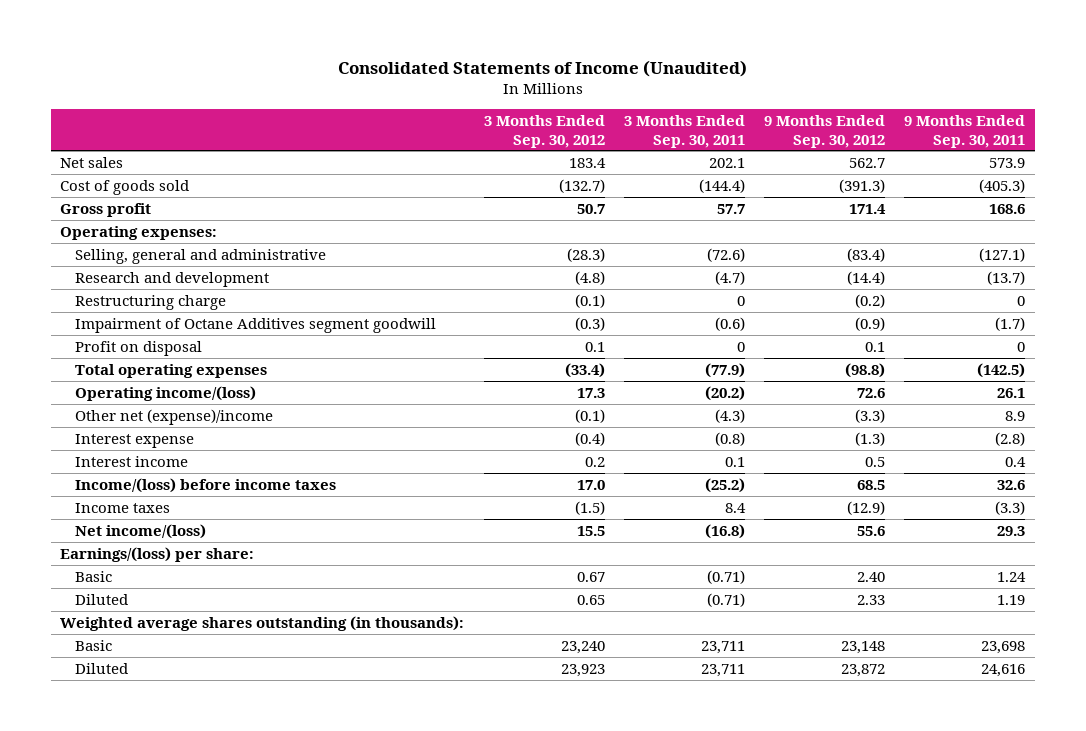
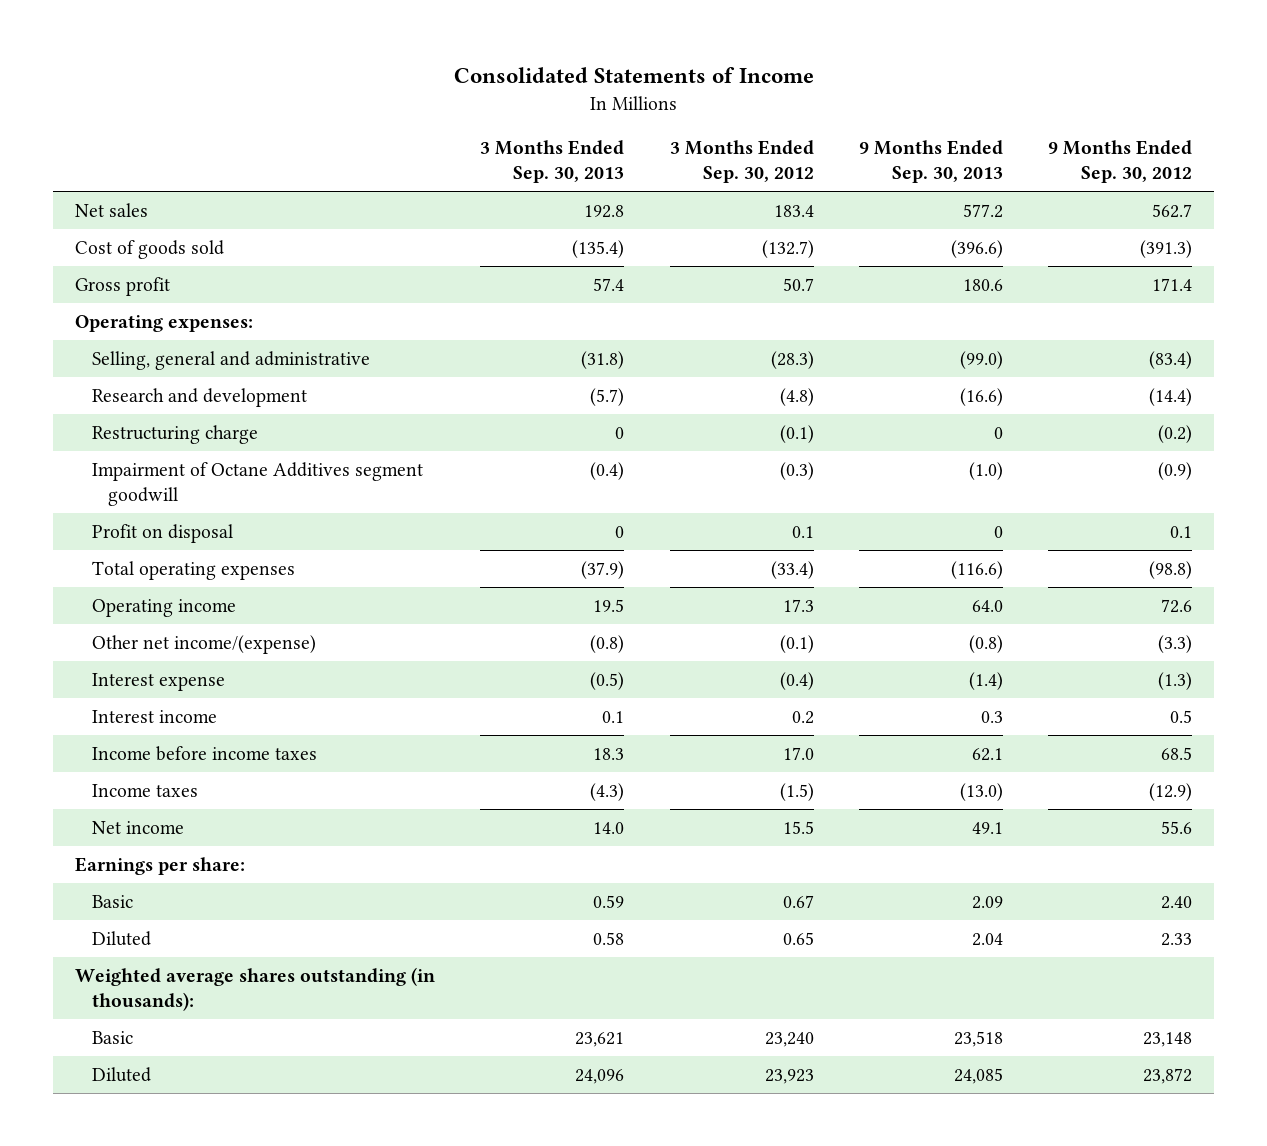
[337,59,747,77] Consolidated Statements of Income (Unaudited) -> [453,67,814,84] Consolidated Statements of Income
[623,114,745,148] 3 Months Ended Sep. 30, 2011 -> none
[904,114,1026,148] 9 Months Ended Sep. 30, 2011 -> none
none -> [480,140,625,183] 3 Months Ended Sep. 30, 2013
none -> [858,140,1003,183] 9 Months Ended Sep. 30, 2013
[75,385,257,401] Operating income/(loss) -> [91,599,236,618] Operating income
[75,408,274,425] Other net (expense)/income -> [91,635,316,655] Other net income/(expense)
[75,477,337,493] Income/(loss) before income taxes -> [91,746,317,762] Income before income taxes
[75,523,207,539] Net income/(loss) -> [91,821,184,835] Net income
[60,546,255,562] Earnings/(loss) per share: -> [75,857,246,876] Earnings per share:

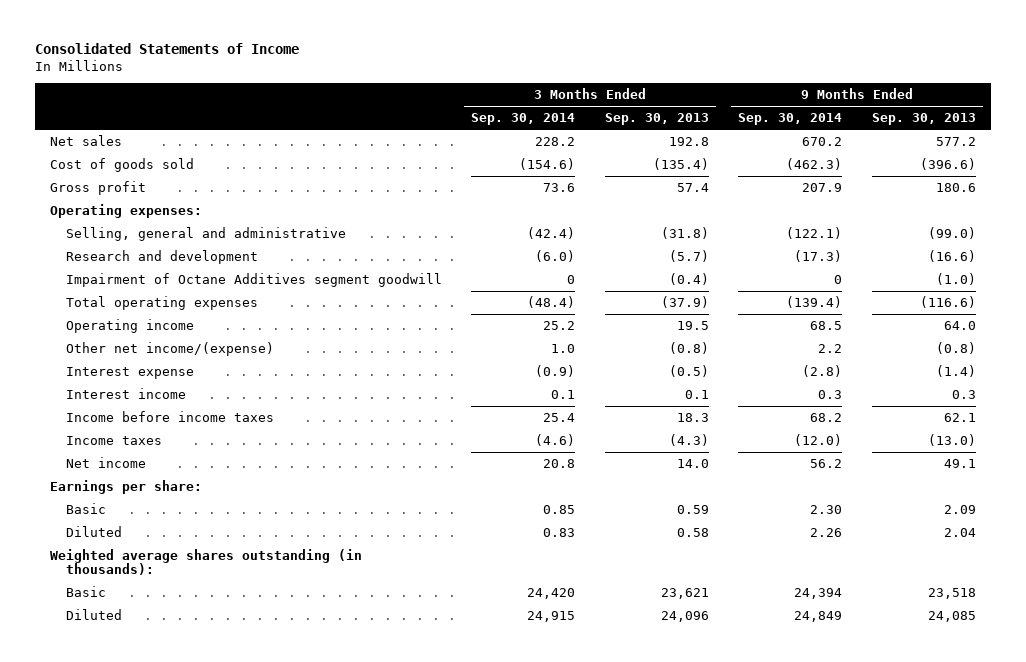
[669,140,814,183] 3 Months Ended Sep. 30, 2012 -> none
[1047,140,1192,183] 9 Months Ended Sep. 30, 2012 -> none
none -> [471,113,576,126] Sep. 30, 2014
none -> [738,113,843,126] Sep. 30, 2014
[91,425,258,445] Restructuring charge -> none
[91,524,233,544] Profit on disposal -> none

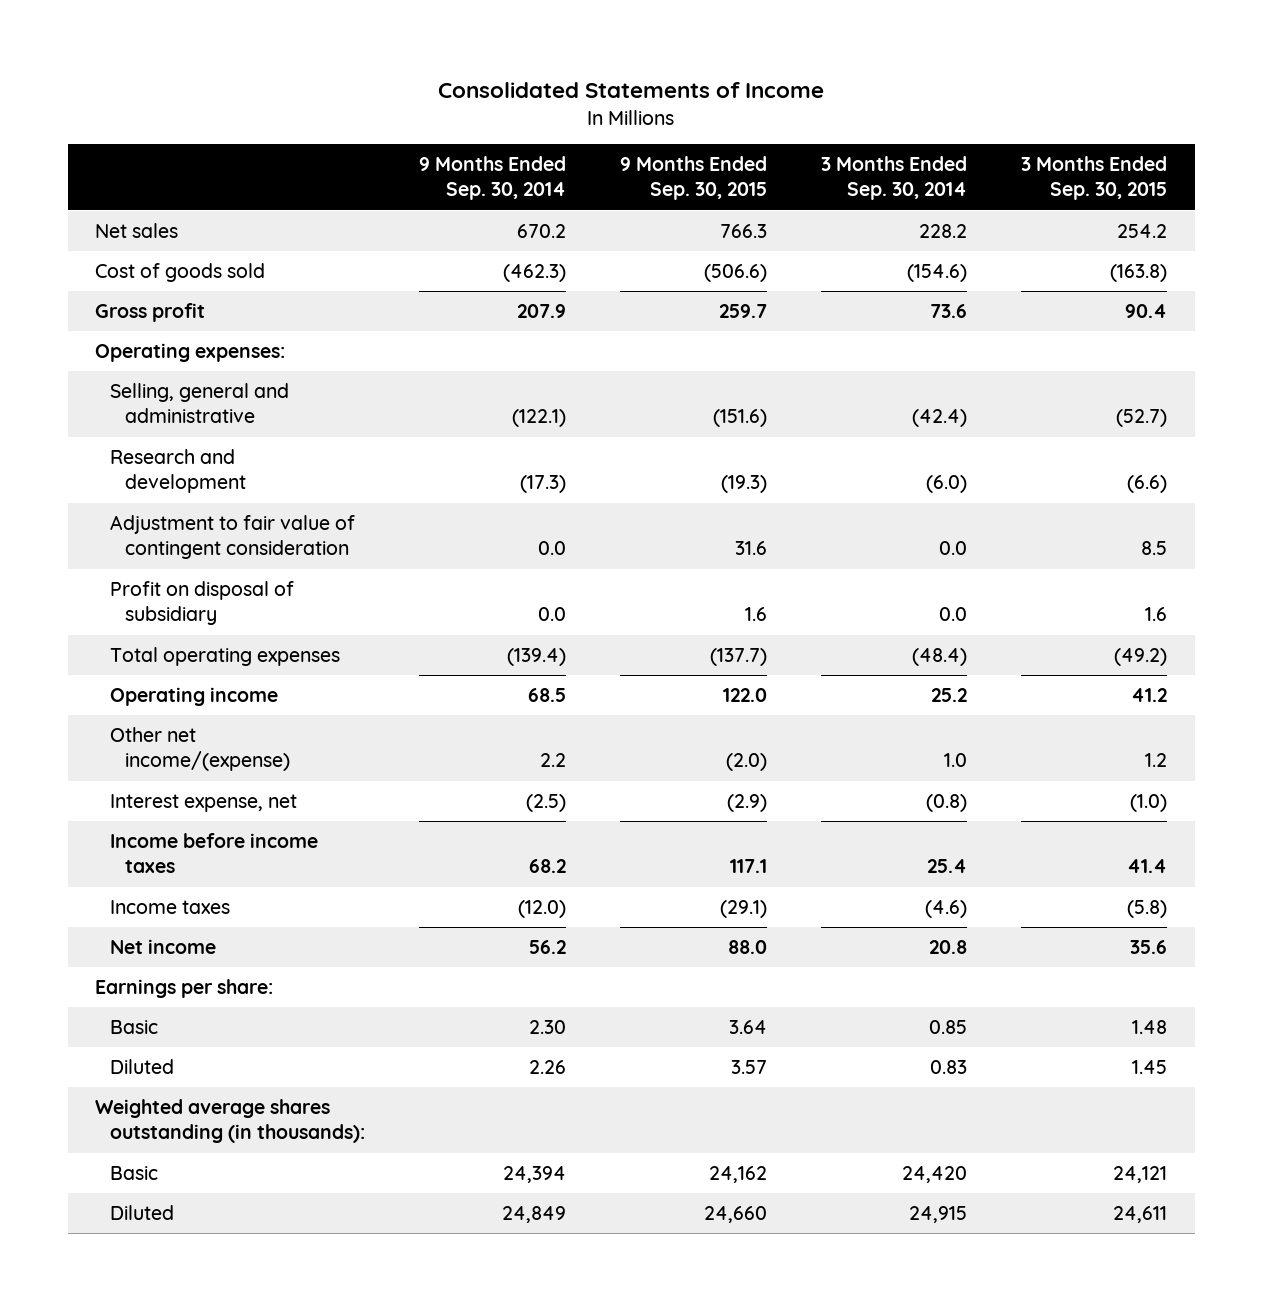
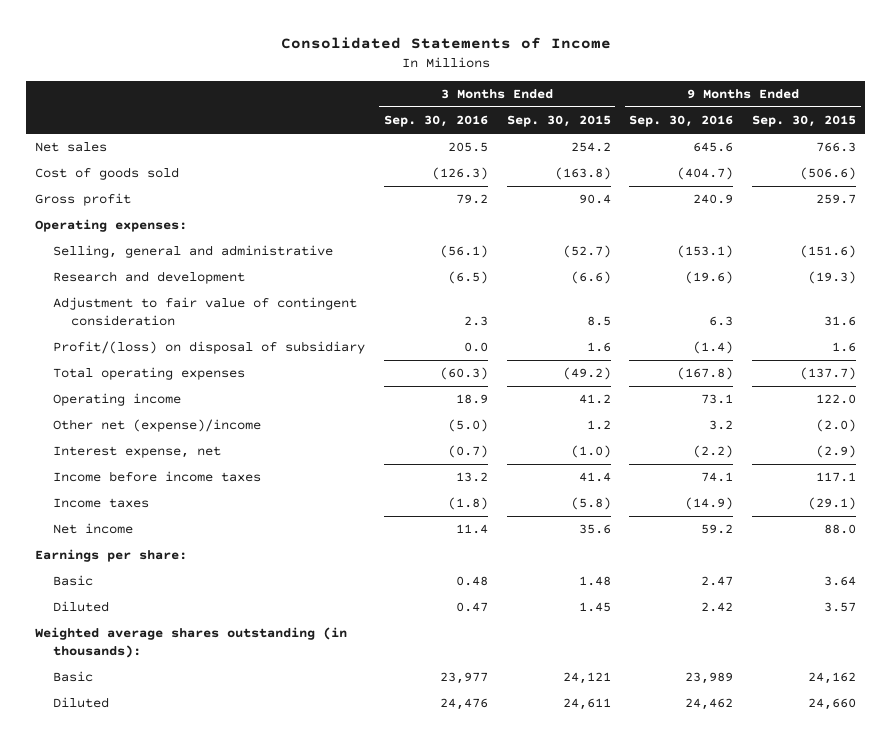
[418,156,566,201] 9 Months Ended Sep. 30, 2014 -> none
[821,156,968,201] 3 Months Ended Sep. 30, 2014 -> none
none -> [383,115,488,128] Sep. 30, 2016
none -> [629,115,734,128] Sep. 30, 2016
[109,581,294,626] Profit on disposal of subsidiary -> [53,341,366,355] Profit/(loss) on disposal of subsidiary
[109,727,290,772] Other net income/(expense) -> [53,419,262,433] Other net (expense)/income

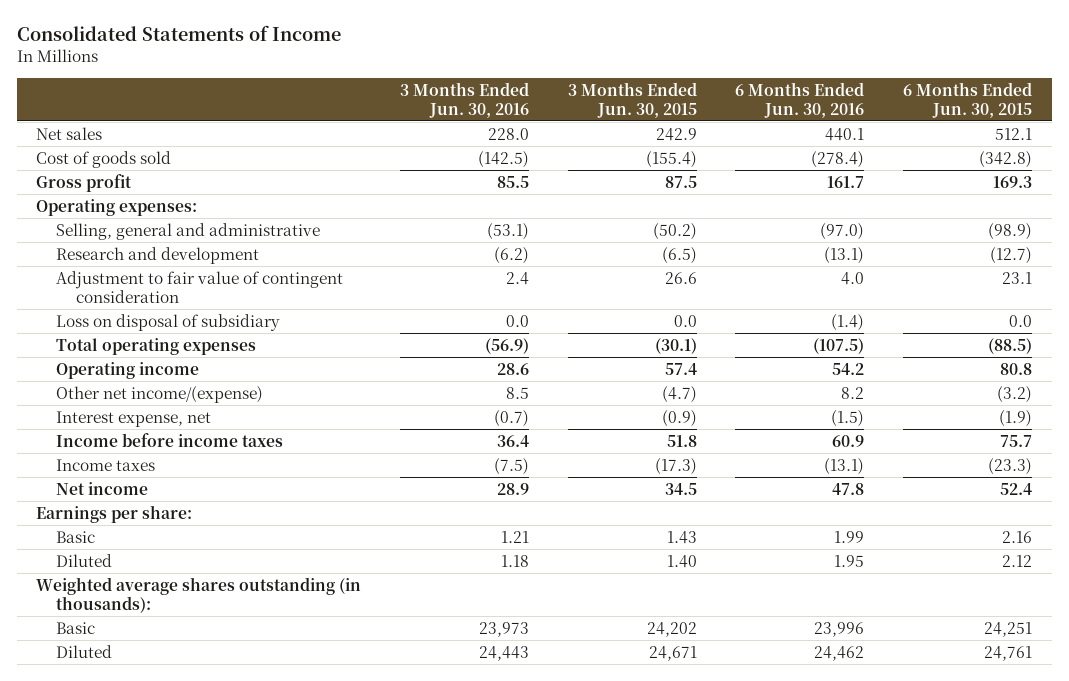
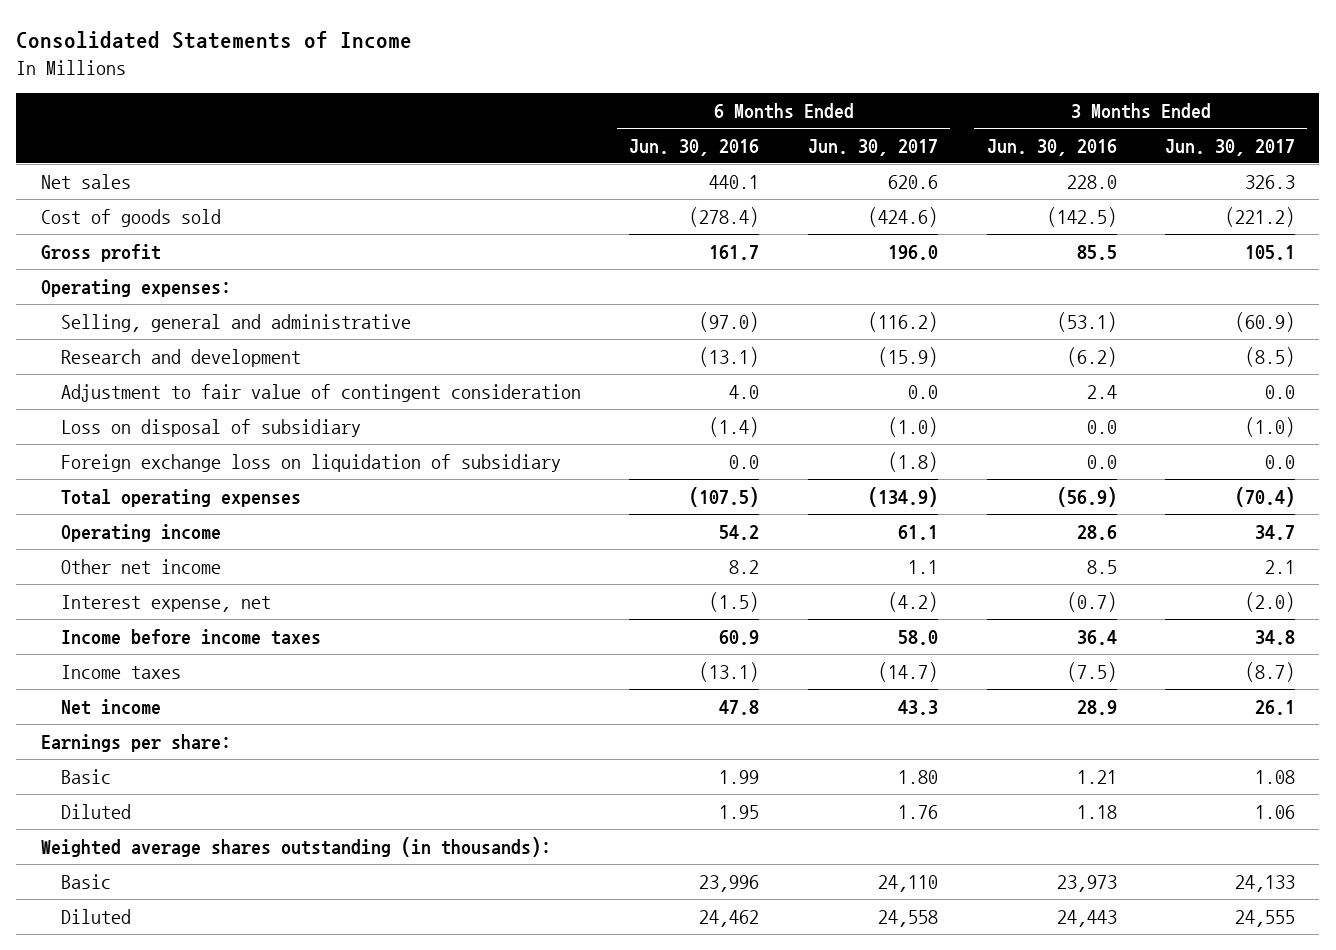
[567,81,697,118] 3 Months Ended Jun. 30, 2015 -> none
[903,81,1033,118] 6 Months Ended Jun. 30, 2015 -> none
none -> [807,138,938,156] Jun. 30, 2017
none -> [1165,138,1296,156] Jun. 30, 2017
none -> [60,453,561,472] Foreign exchange loss on liquidation of subsidiary
[56,385,264,403] Other net income/(expense) -> [60,558,221,574] Other net income

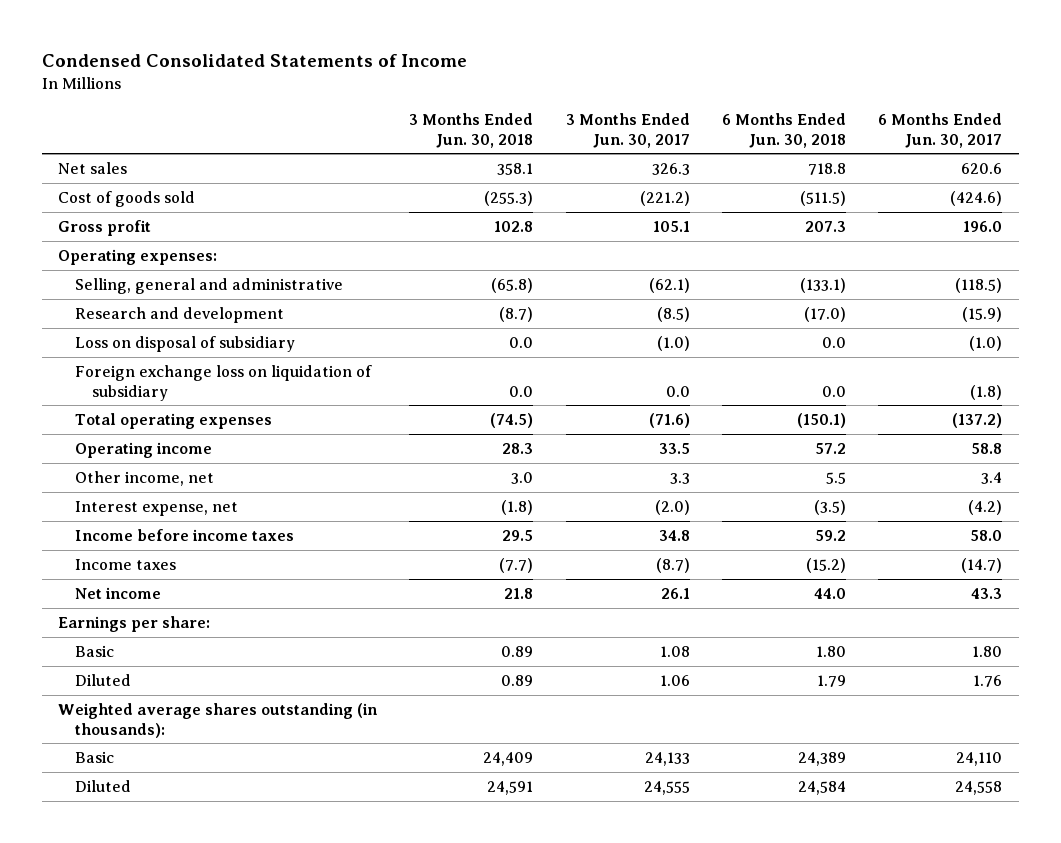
[16,31,413,50] Consolidated Statements of Income -> [42,54,468,68] Condensed Consolidated Statements of Income
[629,138,760,156] Jun. 30, 2016 -> none
[986,138,1117,156] Jun. 30, 2016 -> none
none -> [409,112,534,148] 3 Months Ended Jun. 30, 2018
none -> [722,112,847,148] 6 Months Ended Jun. 30, 2018
[867,311,938,332] (116.2) -> [955,277,1003,293] (118.5)
[1235,311,1296,332] (60.9) -> [648,277,690,293] (62.1)
[60,383,581,402] Adjustment to fair value of contingent consideration -> none
[867,486,938,507] (134.9) -> [952,412,1003,428] (137.2)
[1235,486,1296,507] (70.4) -> [648,412,690,428] (71.6)
[897,524,938,540] 61.1 -> [971,442,1003,454] 58.8
[1255,524,1296,540] 34.7 -> [658,442,690,454] 33.5
[60,558,221,574] Other net income -> [75,470,215,486] Other income, net
[907,559,938,574] 1.1 -> [981,471,1003,484] 3.4
[1265,559,1296,574] 2.1 -> [669,472,690,484] 3.3

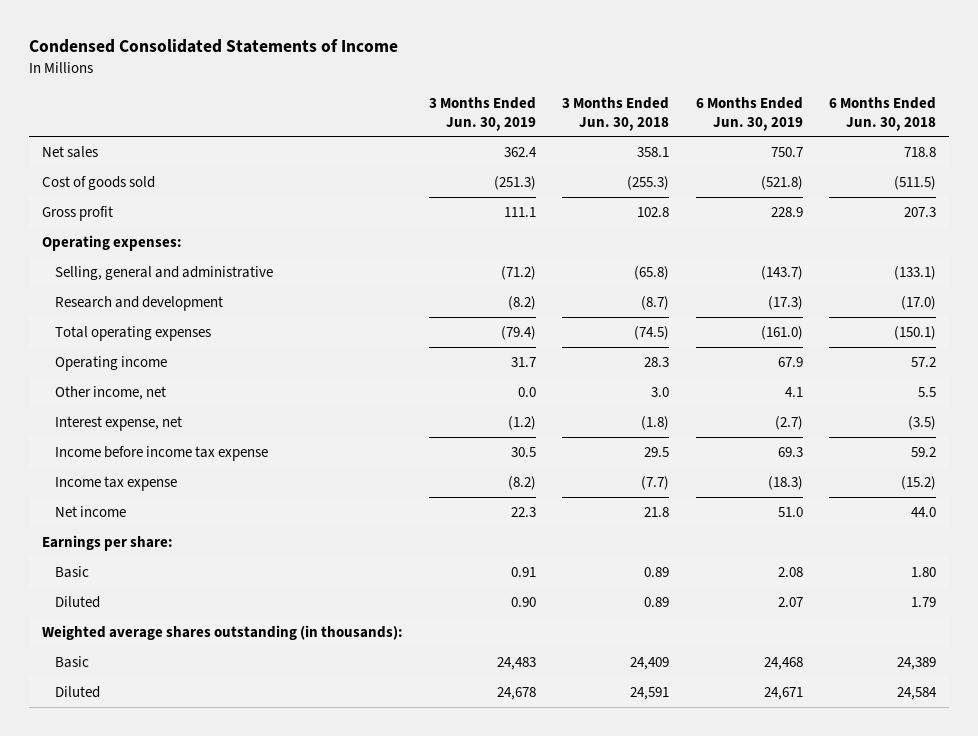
[565,112,690,148] 3 Months Ended Jun. 30, 2017 -> none
[878,112,1003,148] 6 Months Ended Jun. 30, 2017 -> none
none -> [429,97,537,131] 3 Months Ended Jun. 30, 2019
none -> [695,97,803,131] 6 Months Ended Jun. 30, 2019
[75,335,296,352] Loss on disposal of subsidiary -> none
[75,364,373,401] Foreign exchange loss on liquidation of subsidiary -> none
[75,528,295,541] Income before income taxes -> [55,445,269,461] Income before income tax expense
[75,558,177,570] Income taxes -> [55,475,178,491] Income tax expense

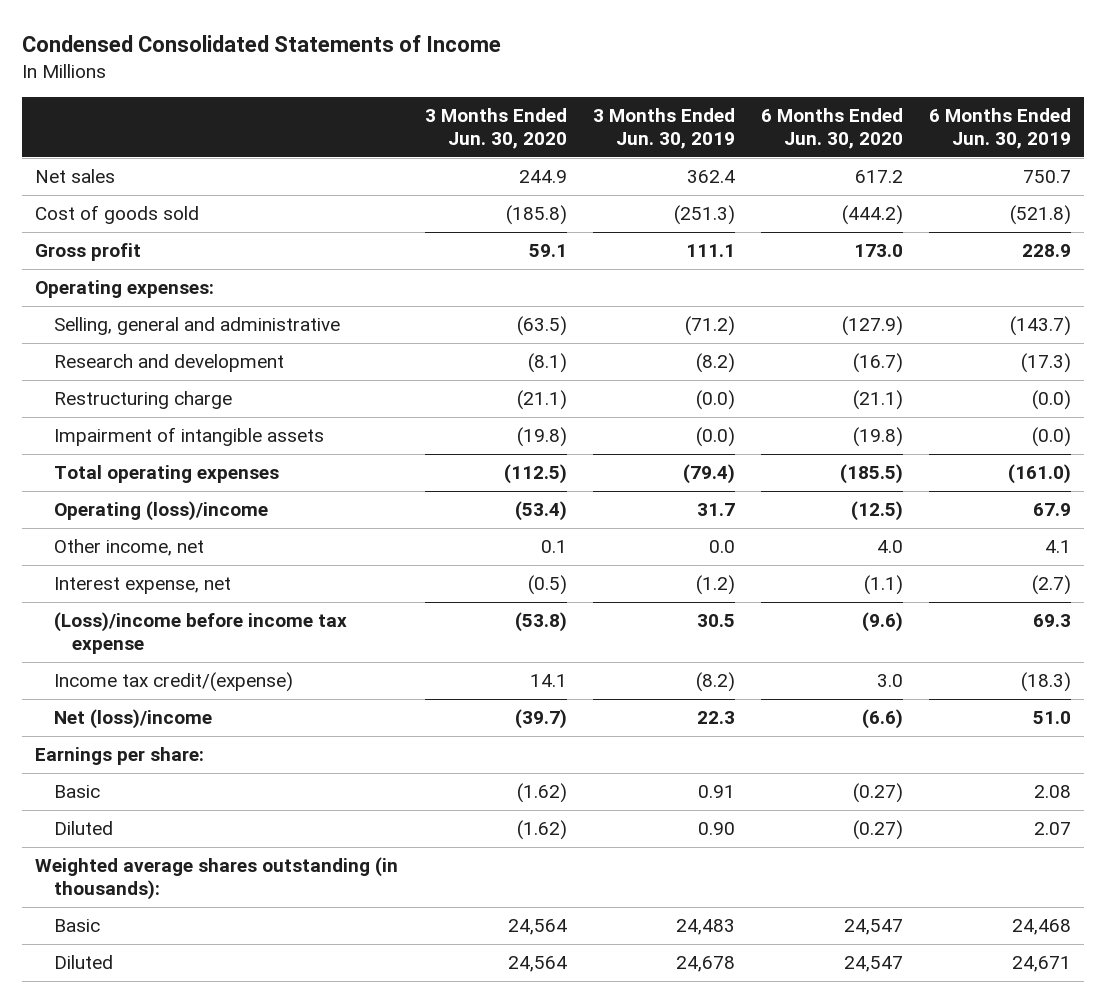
[562,97,670,131] 3 Months Ended Jun. 30, 2018 -> none
[829,97,937,131] 6 Months Ended Jun. 30, 2018 -> none
none -> [424,108,567,150] 3 Months Ended Jun. 30, 2020
none -> [760,108,903,150] 6 Months Ended Jun. 30, 2020
none -> [53,391,232,410] Restructuring charge
none -> [53,427,324,447] Impairment of intangible assets
[55,355,168,371] Operating income -> [53,501,268,522] Operating (loss)/income
[55,445,269,461] Income before income tax expense -> [53,612,347,655] (Loss)/income before income tax expense
[55,475,178,491] Income tax expense -> [53,672,293,693] Income tax credit/(expense)
[55,505,127,517] Net income -> [53,709,212,730] Net (loss)/income

